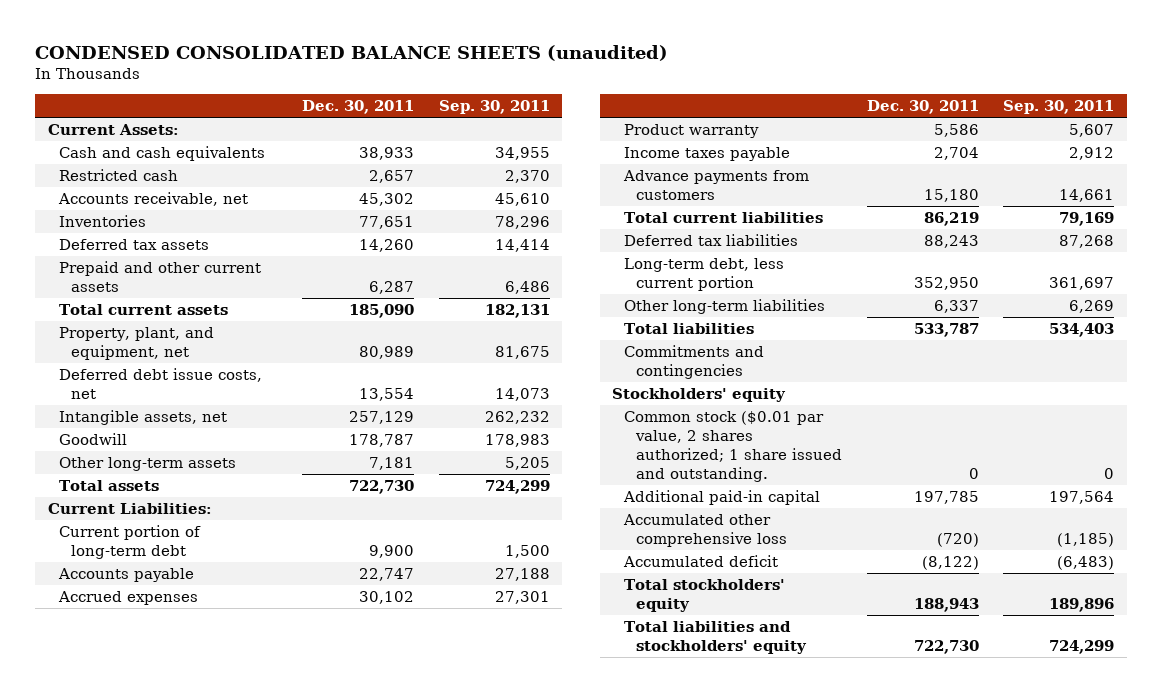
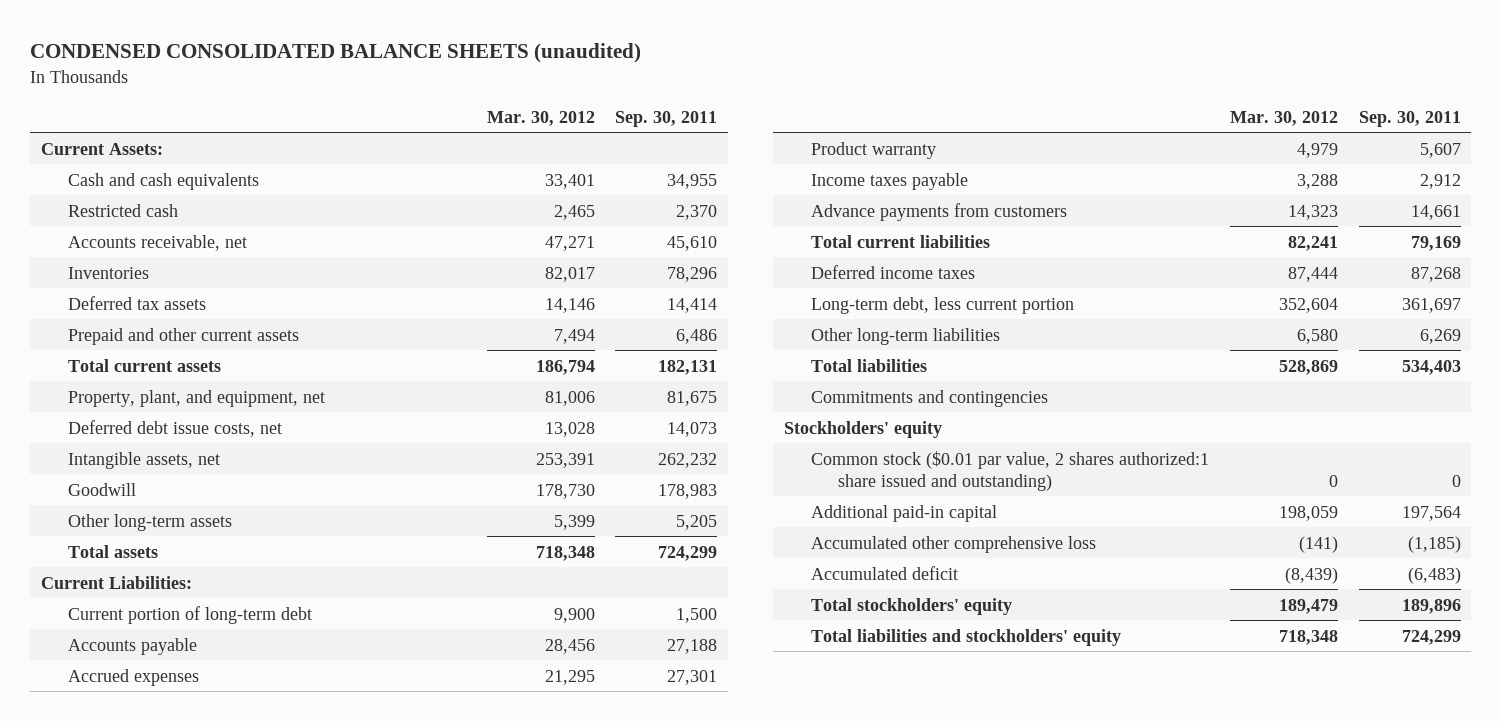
[302,100,415,115] Dec. 30, 2011 -> none
none -> [486,110,595,126] Mar. 30, 2012
[624,233,799,246] Deferred tax liabilities -> [810,264,975,279] Deferred income taxes
[624,410,843,482] Common stock ($0.01 par value, 2 shares authorized; 1 share issued and outstanding. -> [810,450,1209,491] Common stock ($0.01 par value, 2 shares authorized:1 share issued and outstanding)

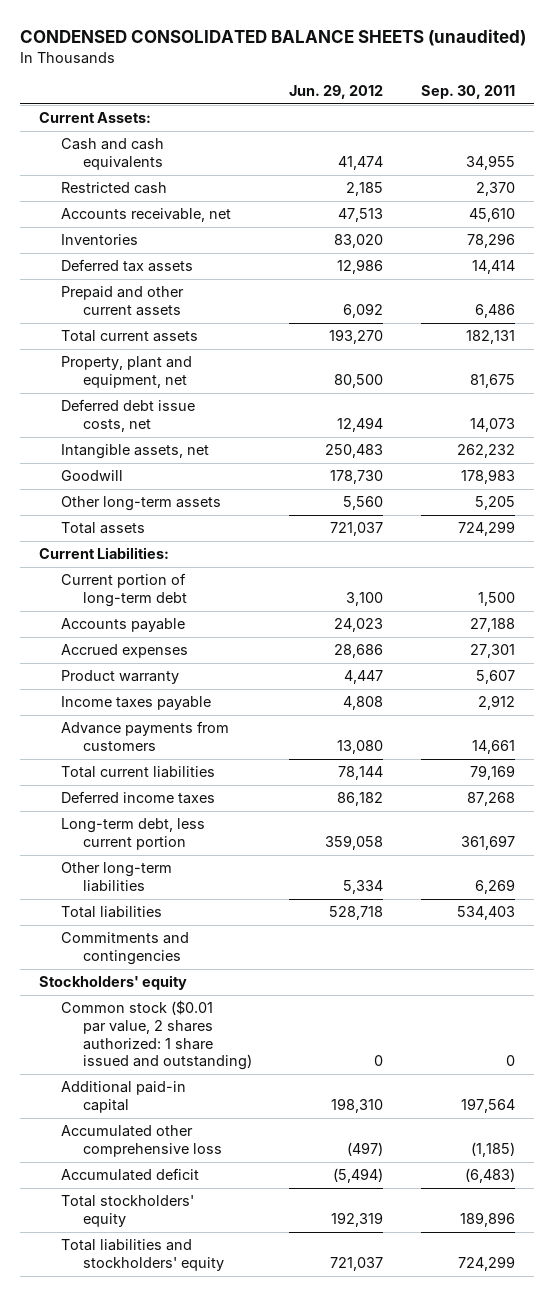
[486,110,595,126] Mar. 30, 2012 -> none
none -> [289,84,384,99] Jun. 29, 2012
[67,389,325,407] Property, plant, and equipment, net -> [60,356,192,389] Property, plant and equipment, net
[810,450,1209,491] Common stock ($0.01 par value, 2 shares authorized:1 share issued and outstanding) -> [60,1000,252,1071] Common stock ($0.01 par value, 2 shares authorized: 1 share issued and outstanding)

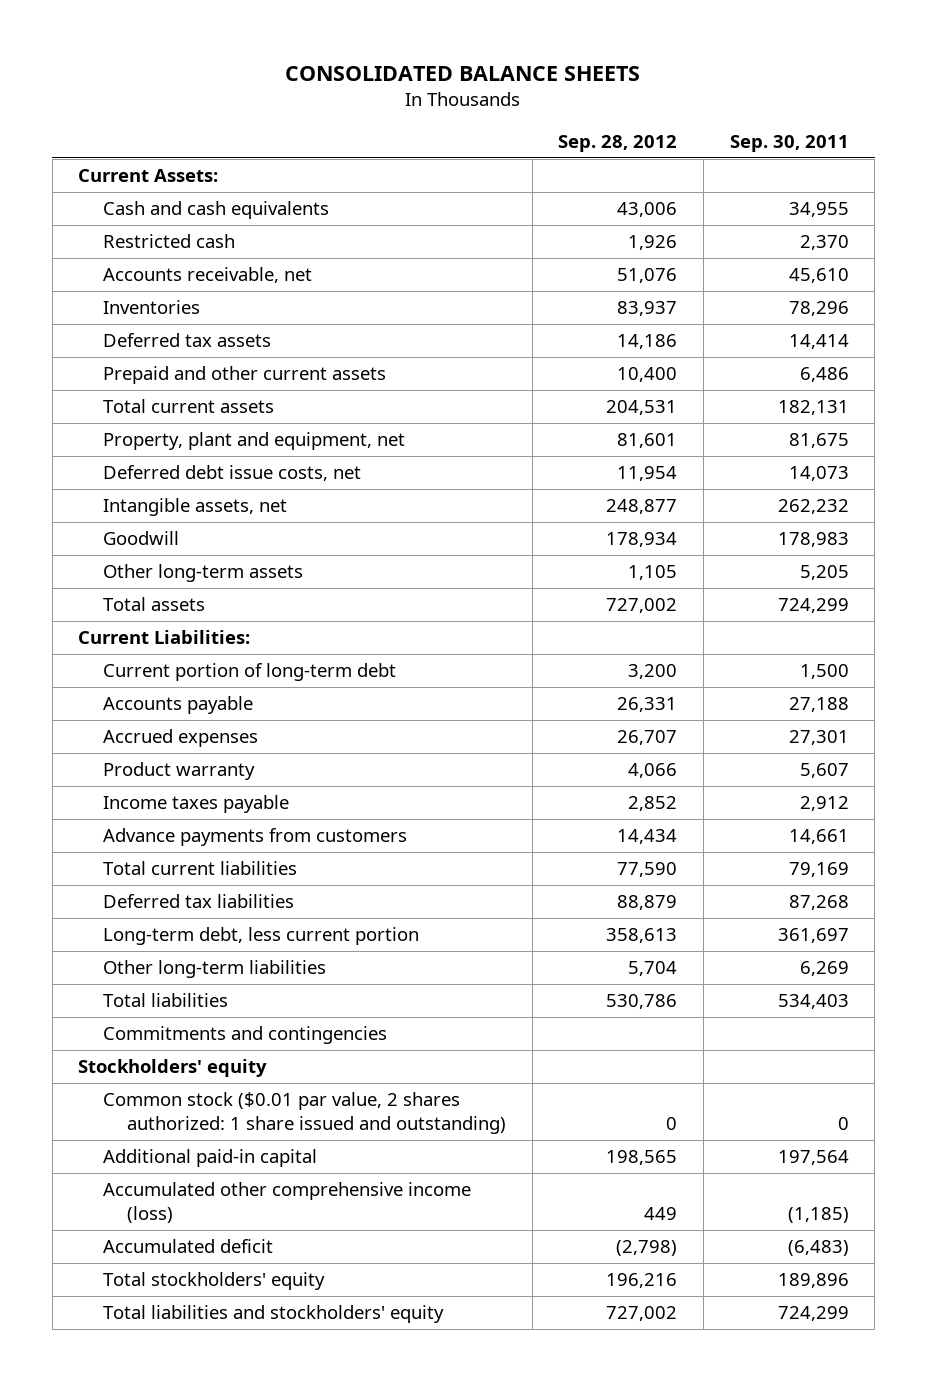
[20,28,527,46] CONDENSED CONSOLIDATED BALANCE SHEETS (unaudited) -> [285,65,641,81] CONSOLIDATED BALANCE SHEETS
[289,84,384,99] Jun. 29, 2012 -> none
none -> [558,134,678,152] Sep. 28, 2012
[60,791,215,805] Deferred income taxes -> [102,894,294,909] Deferred tax liabilities
[60,1125,222,1158] Accumulated other comprehensive loss -> [102,1182,471,1223] Accumulated other comprehensive income (loss)

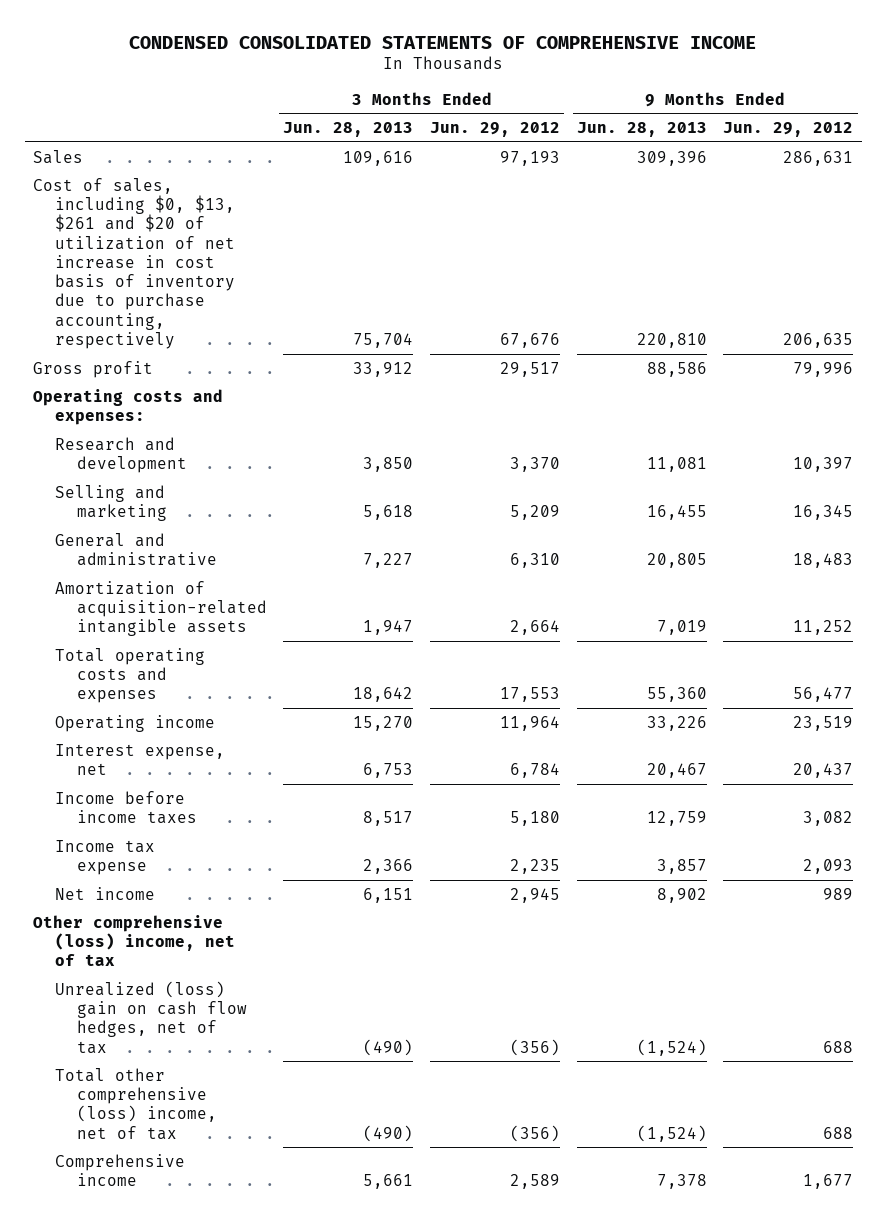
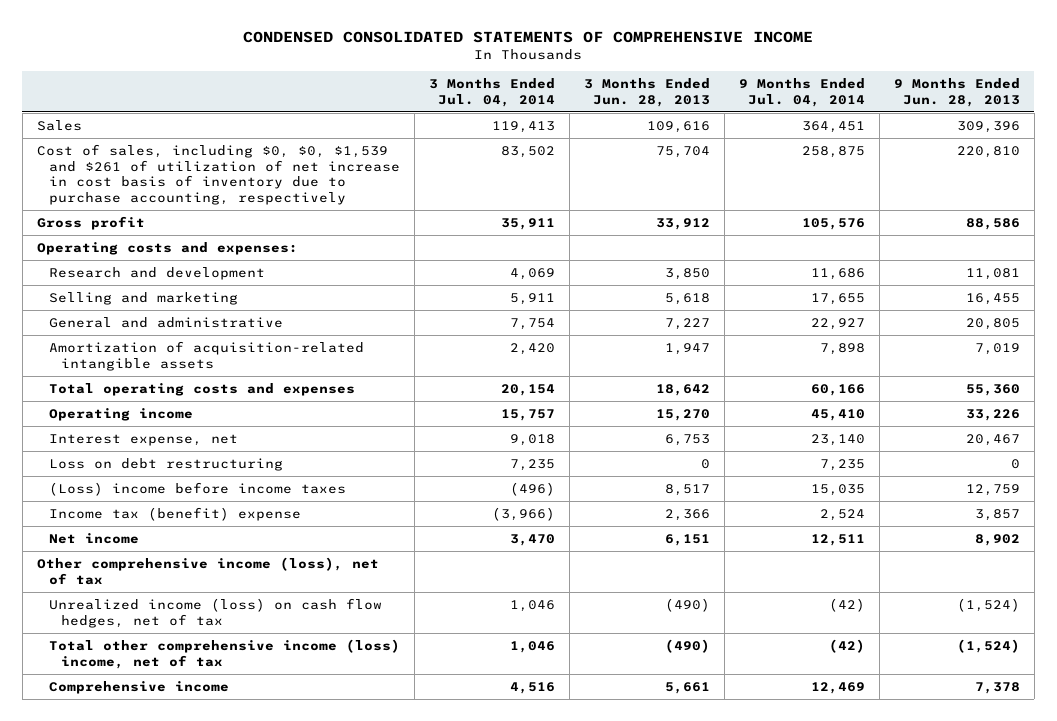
[430,121,561,137] Jun. 29, 2012 -> none
[723,121,854,137] Jun. 29, 2012 -> none
none -> [429,77,556,107] 3 Months Ended Jul. 04, 2014
none -> [738,77,865,107] 9 Months Ended Jul. 04, 2014
[33,177,235,349] Cost of sales, including $0, $13, $261 and $20 of utilization of net increase in cost basis of inventory due to purchase accounting, respectively -> [36,143,401,206] Cost of sales, including $0, $0, $1,539 and $261 of utilization of net increase in cost basis of inventory due to purchase accounting, respectively
none -> [49,457,284,471] Loss on debt restructuring
[54,790,197,824] Income before income taxes -> [49,481,347,496] (Loss) income before income taxes
[54,839,155,875] Income tax expense -> [49,506,302,521] Income tax (benefit) expense
[33,914,235,967] Other comprehensive (loss) income, net of tax -> [36,556,379,585] Other comprehensive income (loss), net of tax
[54,980,247,1054] Unrealized (loss) gain on cash flow hedges, net of tax -> [49,597,383,628] Unrealized income (loss) on cash flow hedges, net of tax
[54,1067,217,1140] Total other comprehensive (loss) income, net of tax -> [49,638,401,669] Total other comprehensive income (loss) income, net of tax

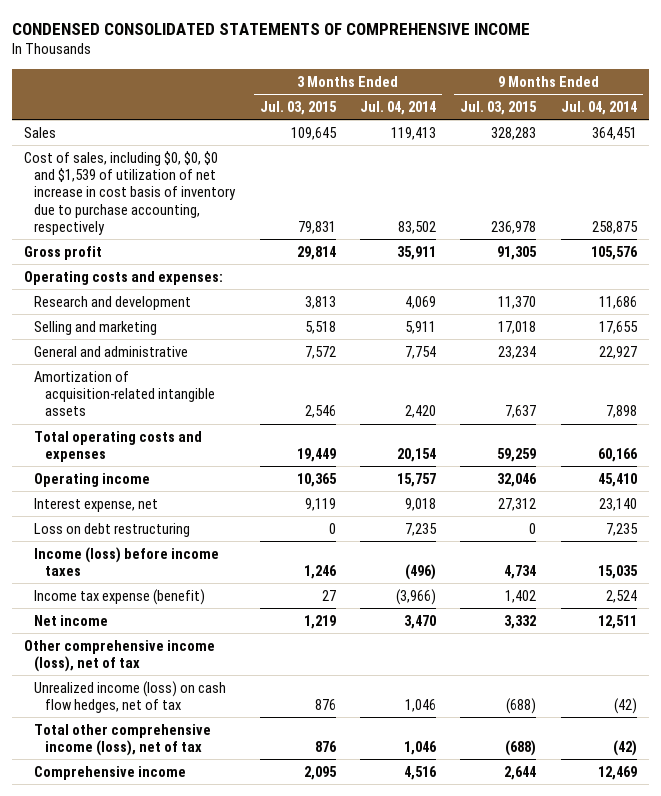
[583,77,710,107] 3 Months Ended Jun. 28, 2013 -> none
[893,77,1020,107] 9 Months Ended Jun. 28, 2013 -> none
none -> [259,100,337,115] Jul. 03, 2015
none -> [460,100,538,115] Jul. 03, 2015
[36,143,401,206] Cost of sales, including $0, $0, $1,539 and $261 of utilization of net increase in cost basis of inventory due to purchase accounting, respectively -> [23,150,237,235] Cost of sales, including $0, $0, $0 and $1,539 of utilization of net increase in cost basis of inventory due to purchase accounting, respectively
[49,481,347,496] (Loss) income before income taxes -> [34,546,220,576] Income (loss) before income taxes
[49,506,302,521] Income tax (benefit) expense -> [34,588,206,605] Income tax expense (benefit)
[49,638,401,669] Total other comprehensive income (loss) income, net of tax -> [34,723,212,756] Total other comprehensive income (loss), net of tax

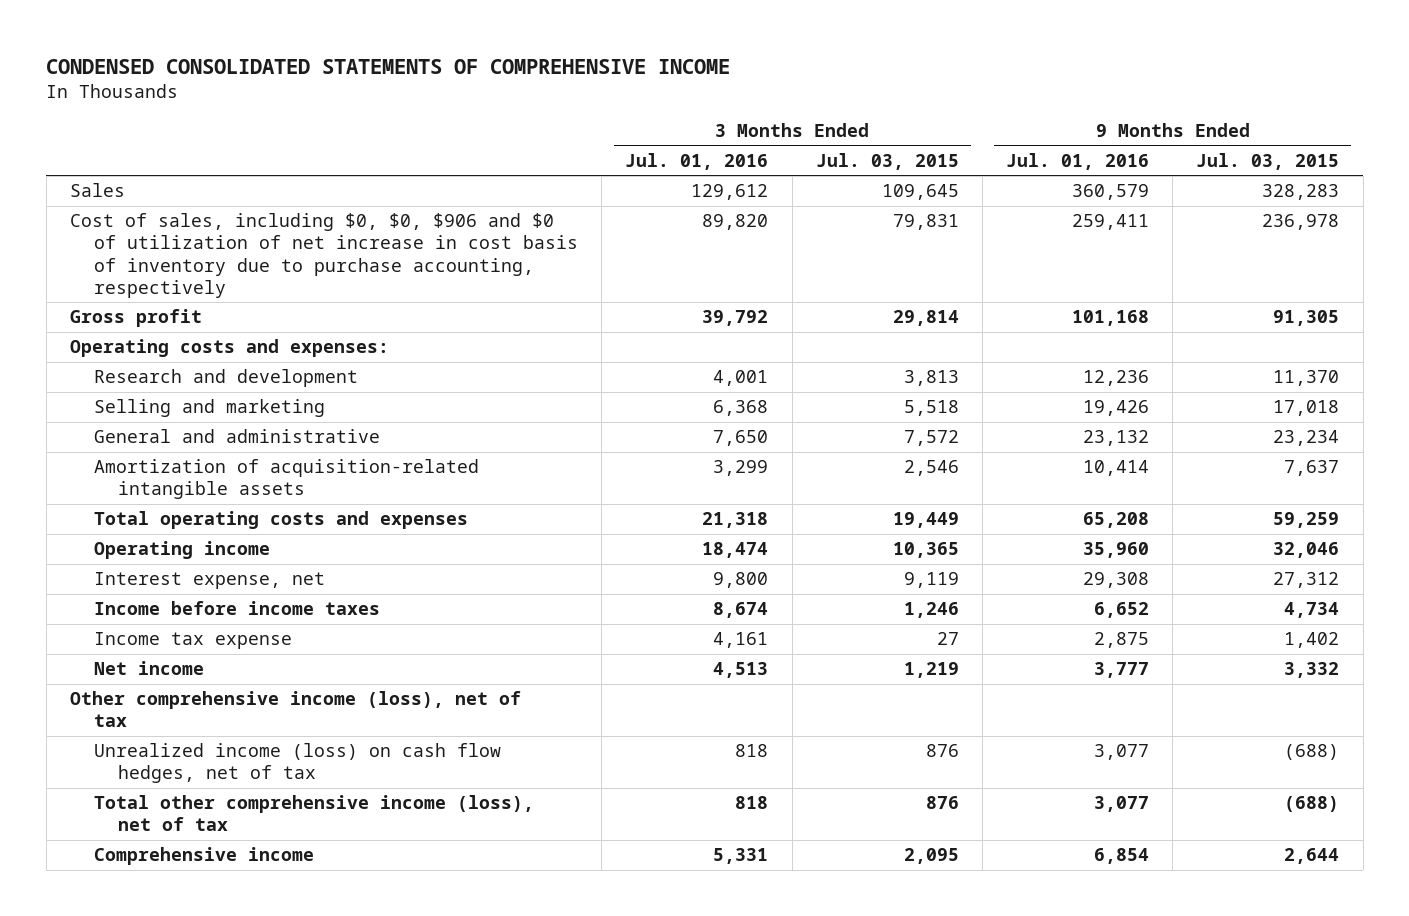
[360,100,437,115] Jul. 04, 2014 -> none
[560,100,637,115] Jul. 04, 2014 -> none
none -> [625,152,769,170] Jul. 01, 2016
none -> [1006,152,1150,170] Jul. 01, 2016
[23,150,237,235] Cost of sales, including $0, $0, $0 and $1,539 of utilization of net increase in cost basis of inventory due to purchase accounting, respectively -> [69,213,579,298] Cost of sales, including $0, $0, $906 and $0 of utilization of net increase in cost basis of inventory due to purchase accounting, respectively
[34,522,191,537] Loss on debt restructuring -> none
[34,546,220,576] Income (loss) before income taxes -> [94,601,381,616] Income before income taxes
[34,588,206,605] Income tax expense (benefit) -> [94,632,293,650] Income tax expense

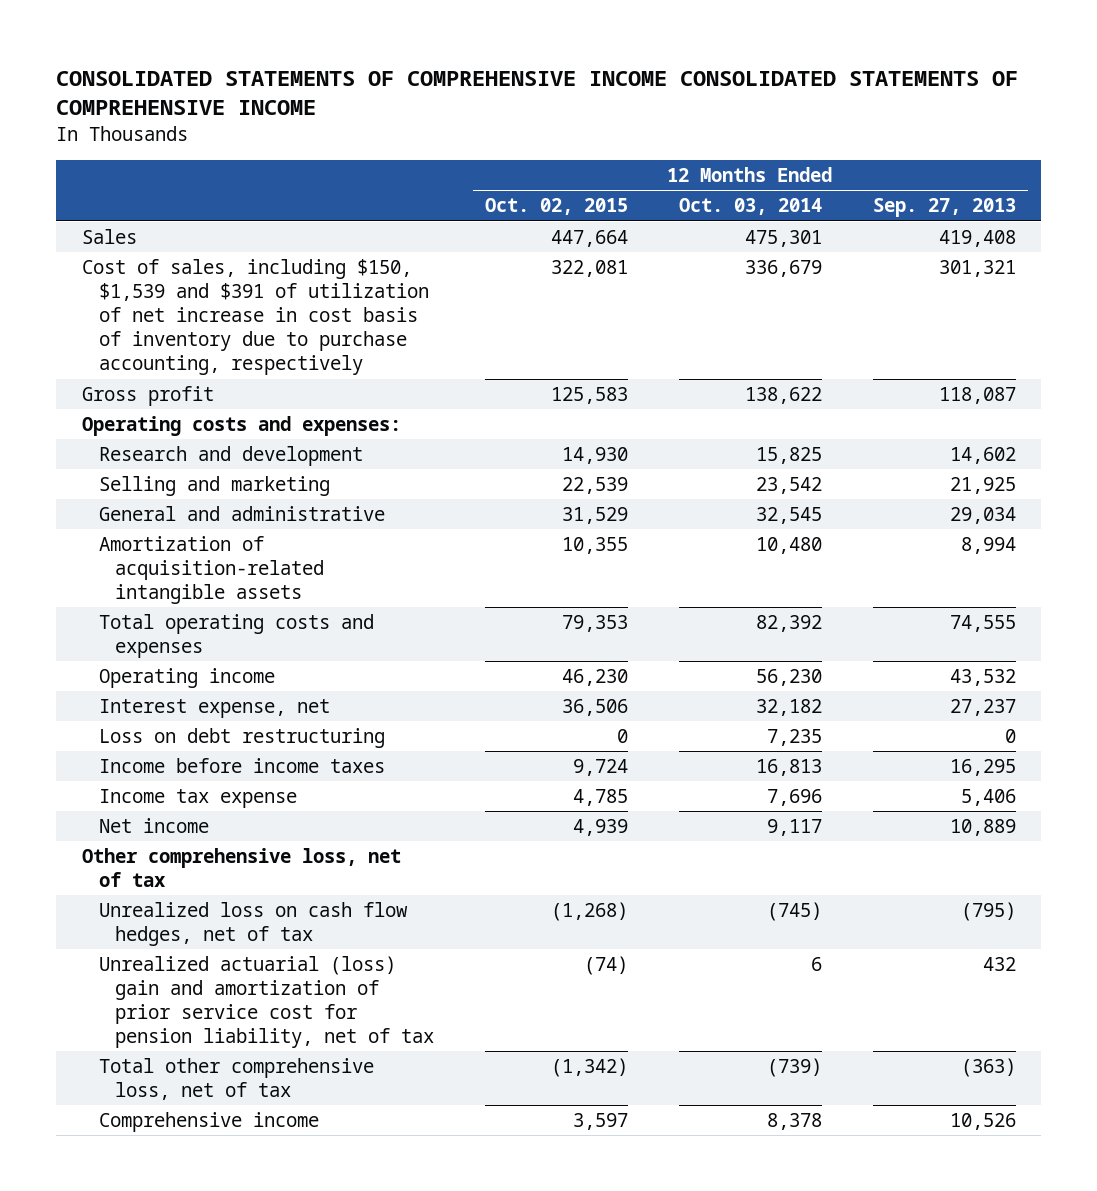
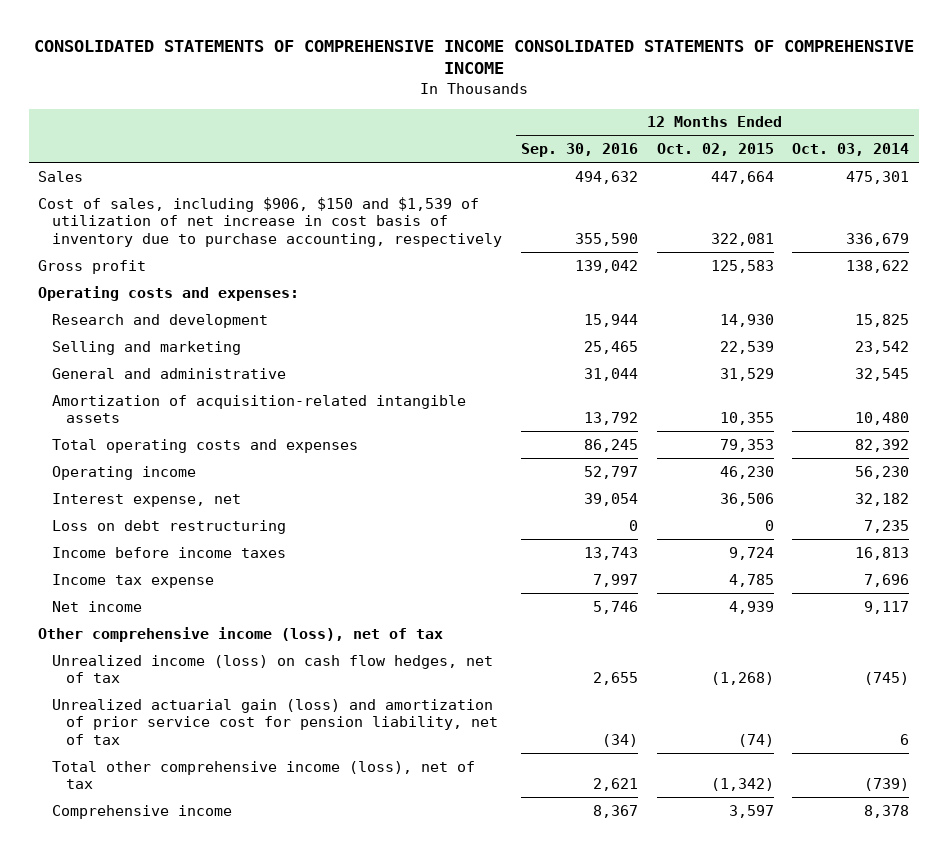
[872,198,1016,218] Sep. 27, 2013 -> none
none -> [521,143,639,158] Sep. 30, 2016
[81,258,429,376] Cost of sales, including $150, $1,539 and $391 of utilization of net increase in cost basis of inventory due to purchase accounting, respectively -> [38,196,503,247] Cost of sales, including $906, $150 and $1,539 of utilization of net increase in cost basis of inventory due to purchase accounting, respectively
[81,847,401,888] Other comprehensive loss, net of tax -> [38,626,444,642] Other comprehensive income (loss), net of tax
[98,901,408,947] Unrealized loss on cash flow hedges, net of tax -> [52,654,494,684] Unrealized income (loss) on cash flow hedges, net of tax
[98,955,435,1049] Unrealized actuarial (loss) gain and amortization of prior service cost for pension liability, net of tax -> [52,698,499,745] Unrealized actuarial gain (loss) and amortization of prior service cost for pension liability, net of tax
[98,1057,374,1101] Total other comprehensive loss, net of tax -> [52,760,476,790] Total other comprehensive income (loss), net of tax

